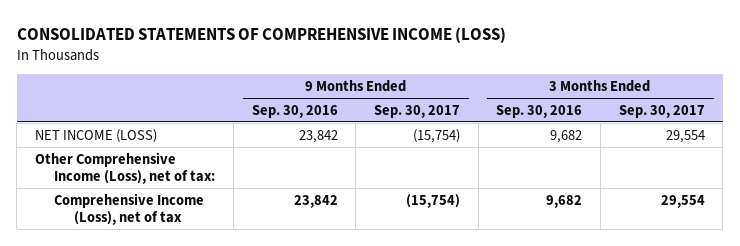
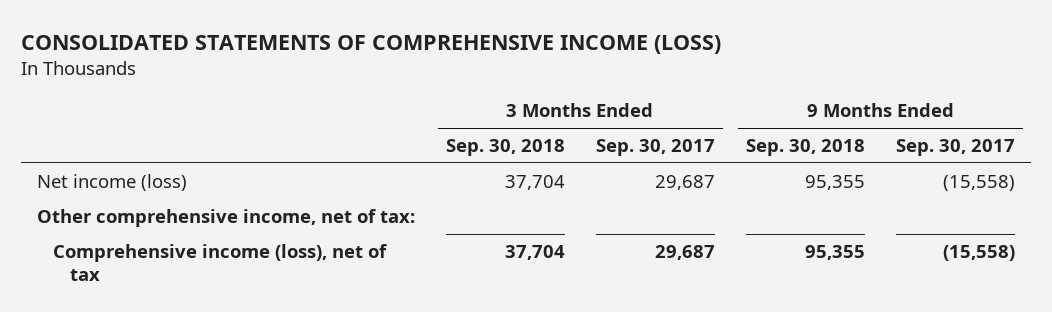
[251,104,338,118] Sep. 30, 2016 -> none
[496,104,583,118] Sep. 30, 2016 -> none
none -> [445,139,565,157] Sep. 30, 2018
none -> [745,139,865,157] Sep. 30, 2018
[34,128,157,143] NET INCOME (LOSS) -> [36,174,187,192] Net income (loss)
[413,128,461,143] (15,754) -> [943,175,1016,192] (15,558)
[665,129,705,143] 29,554 -> [654,175,715,191] 29,687
[34,151,216,185] Other Comprehensive Income (Loss), net of tax: -> [36,209,415,228] Other comprehensive income, net of tax:
[54,192,205,226] Comprehensive Income (Loss), net of tax -> [53,244,388,281] Comprehensive income (loss), net of tax
[406,193,461,208] (15,754) -> [943,245,1016,262] (15,558)
[660,194,705,208] 29,554 -> [654,245,715,261] 29,687

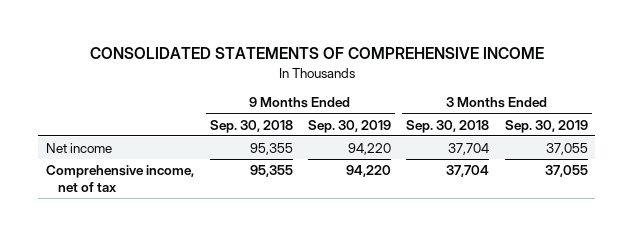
[21,34,722,54] CONSOLIDATED STATEMENTS OF COMPREHENSIVE INCOME (LOSS) -> [89,47,544,60] CONSOLIDATED STATEMENTS OF COMPREHENSIVE INCOME
[595,139,715,157] Sep. 30, 2017 -> none
[896,139,1016,157] Sep. 30, 2017 -> none
none -> [307,119,391,133] Sep. 30, 2019
none -> [504,119,588,133] Sep. 30, 2019
[36,209,415,228] Other comprehensive income, net of tax: -> none
[36,174,187,192] Net income (loss) -> [46,143,113,154] Net income
[53,244,388,281] Comprehensive income (loss), net of tax -> [46,165,195,192] Comprehensive income, net of tax

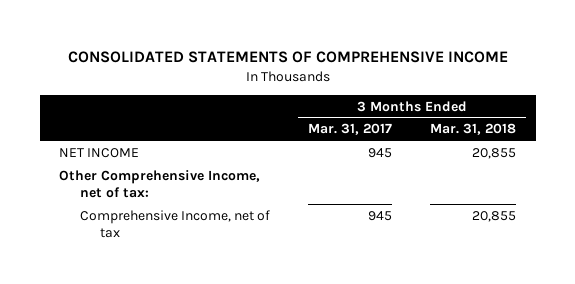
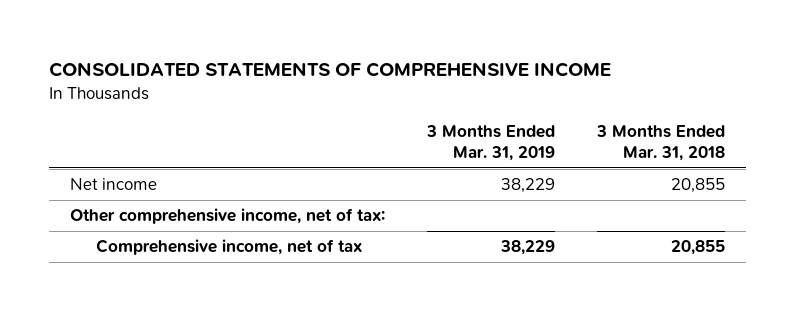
[307,123,392,136] Mar. 31, 2017 -> none
none -> [426,124,556,161] 3 Months Ended Mar. 31, 2019
[59,147,140,158] NET INCOME -> [70,178,158,191] Net income
[59,169,261,199] Other Comprehensive Income, net of tax: -> [70,208,386,225] Other comprehensive income, net of tax:
[79,209,270,239] Comprehensive Income, net of tax -> [95,239,362,256] Comprehensive income, net of tax

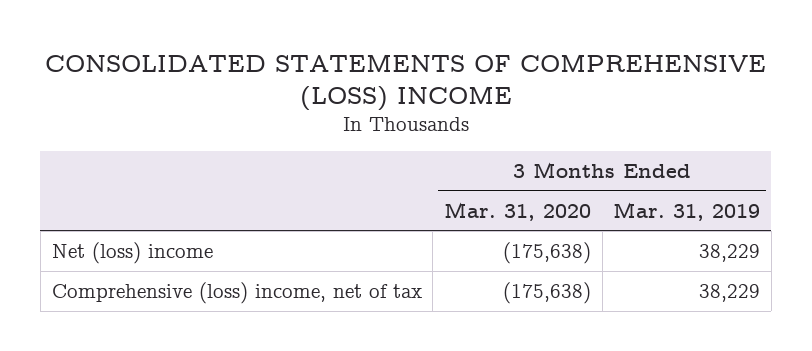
[49,61,612,77] CONSOLIDATED STATEMENTS OF COMPREHENSIVE INCOME -> [44,53,766,111] CONSOLIDATED STATEMENTS OF COMPREHENSIVE (LOSS) INCOME
[595,124,725,161] 3 Months Ended Mar. 31, 2018 -> none
none -> [443,201,591,221] Mar. 31, 2020
[70,208,386,225] Other comprehensive income, net of tax: -> none
[70,178,158,191] Net income -> [51,241,213,264] Net (loss) income
[95,239,362,256] Comprehensive income, net of tax -> [51,281,422,304] Comprehensive (loss) income, net of tax

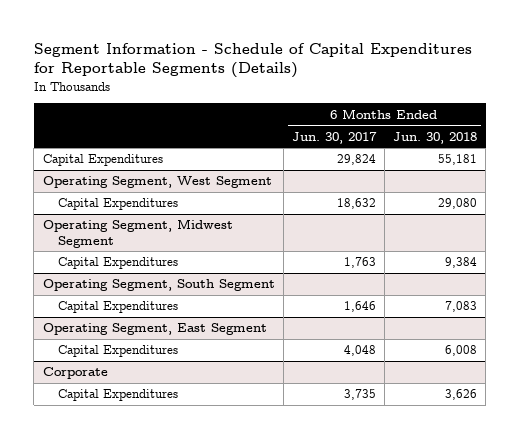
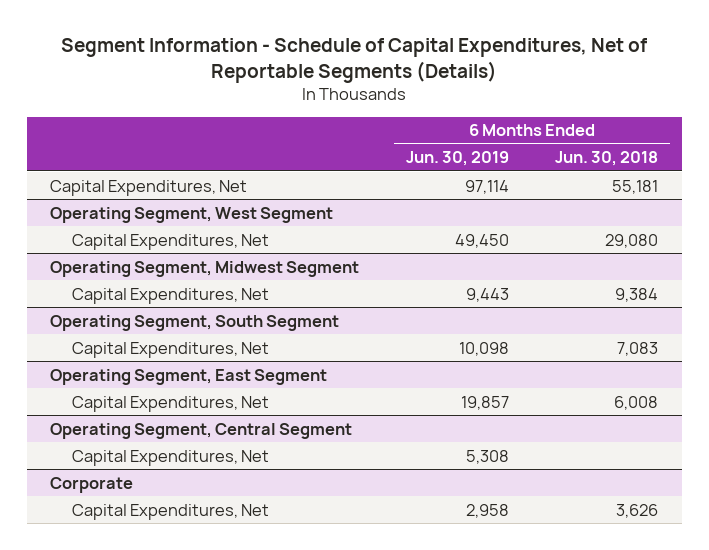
[33,42,472,79] Segment Information - Schedule of Capital Expenditures for Reportable Segments (Details) -> [61,38,648,83] Segment Information - Schedule of Capital Expenditures, Net of Reportable Segments (Details)
[291,131,377,144] Jun. 30, 2017 -> none
none -> [405,151,509,167] Jun. 30, 2019
[42,154,163,167] Capital Expenditures -> [50,179,248,196] Capital Expenditures, Net
[58,198,179,211] Capital Expenditures -> [71,233,269,250] Capital Expenditures, Net
[58,257,179,270] Capital Expenditures -> [71,287,269,304] Capital Expenditures, Net
[58,301,179,314] Capital Expenditures -> [71,341,269,358] Capital Expenditures, Net
[58,345,179,358] Capital Expenditures -> [71,395,269,412] Capital Expenditures, Net
none -> [50,422,353,439] Operating Segment, Central Segment
none -> [71,449,269,466] Capital Expenditures, Net
[58,389,179,402] Capital Expenditures -> [71,503,269,520] Capital Expenditures, Net

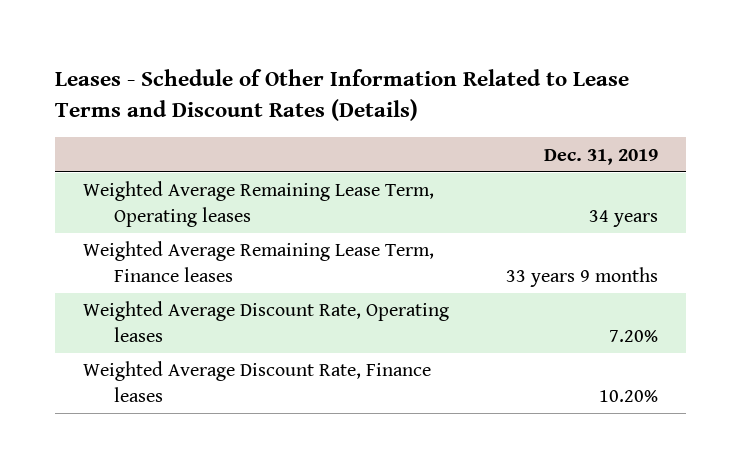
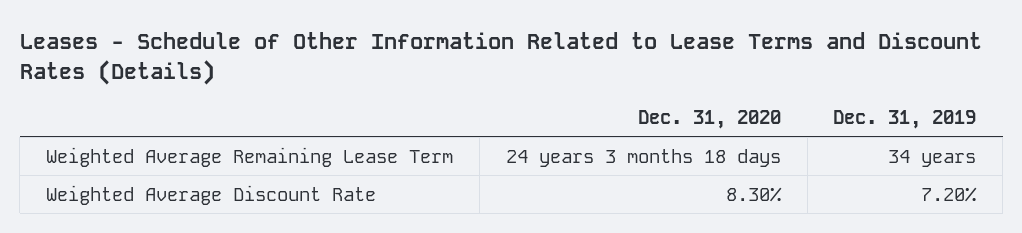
none -> [637,109,781,129] Dec. 31, 2020
[83,241,435,282] Weighted Average Remaining Lease Term, Finance leases -> none
[83,361,432,402] Weighted Average Discount Rate, Finance leases -> none
[83,181,435,227] Weighted Average Remaining Lease Term, Operating leases -> [45,146,453,167] Weighted Average Remaining Lease Term
[83,301,450,342] Weighted Average Discount Rate, Operating leases -> [45,184,376,205] Weighted Average Discount Rate

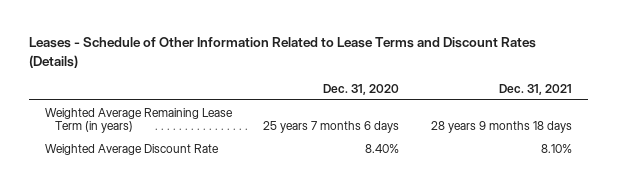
[833,109,977,129] Dec. 31, 2019 -> none
none -> [499,83,573,95] Dec. 31, 2021
[45,146,453,167] Weighted Average Remaining Lease Term -> [44,107,233,134] Weighted Average Remaining Lease Term (in years)
[505,148,781,167] 24 years 3 months 18 days -> [263,121,400,134] 25 years 7 months 6 days
[725,186,782,202] 8.30% -> [365,143,400,153] 8.40%

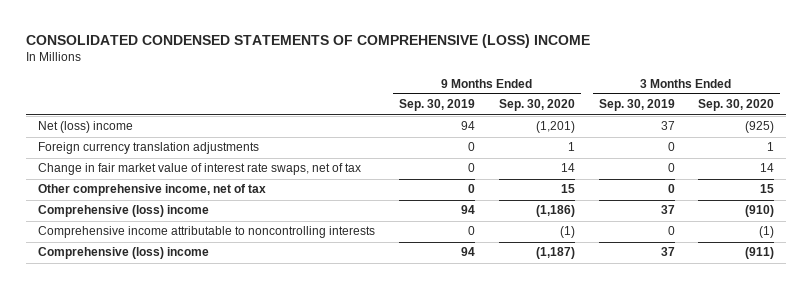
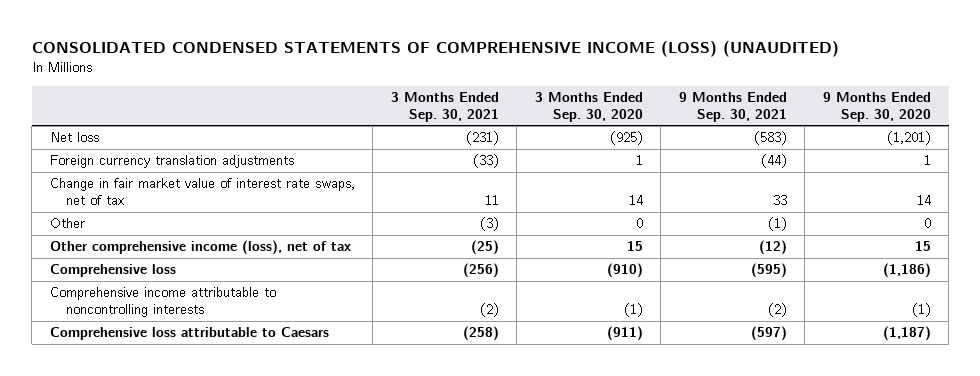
[26,34,591,49] CONSOLIDATED CONDENSED STATEMENTS OF COMPREHENSIVE (LOSS) INCOME -> [31,41,839,58] CONSOLIDATED CONDENSED STATEMENTS OF COMPREHENSIVE INCOME (LOSS) (UNAUDITED)
[398,99,475,112] Sep. 30, 2019 -> none
[598,99,675,112] Sep. 30, 2019 -> none
none -> [390,92,499,122] 3 Months Ended Sep. 30, 2021
none -> [678,92,787,122] 9 Months Ended Sep. 30, 2021
[38,121,134,134] Net (loss) income -> [49,132,99,143] Net loss
none -> [49,218,85,229] Other
[38,184,267,197] Other comprehensive income, net of tax -> [49,240,351,256] Other comprehensive income (loss), net of tax
[38,205,210,218] Comprehensive (loss) income -> [49,264,176,278] Comprehensive loss
[38,247,210,260] Comprehensive (loss) income -> [49,327,329,341] Comprehensive loss attributable to Caesars

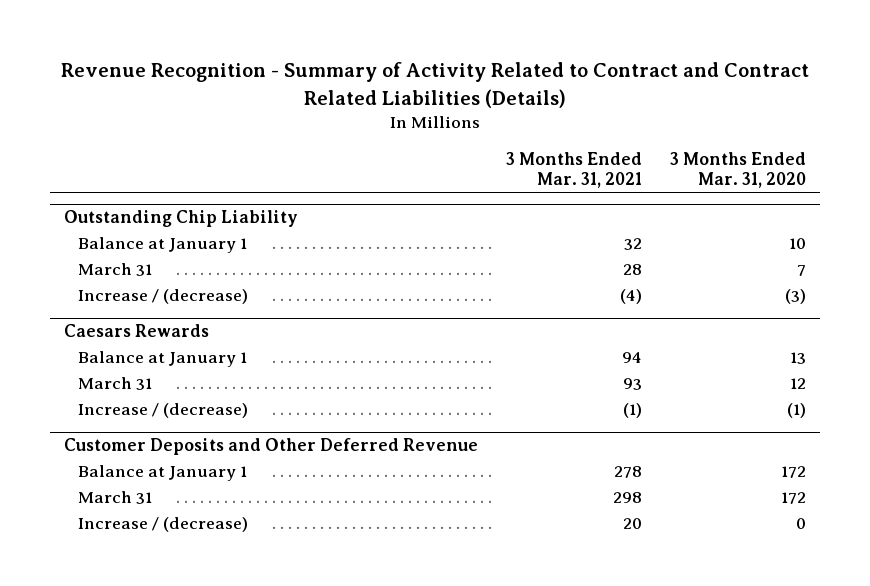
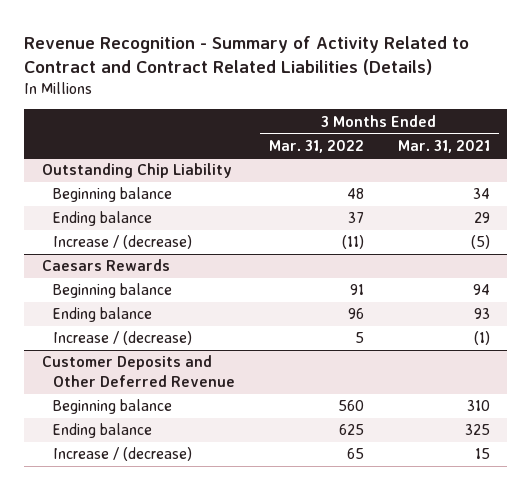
[669,152,806,189] 3 Months Ended Mar. 31, 2020 -> none
none -> [268,139,364,153] Mar. 31, 2022
[77,263,152,277] March 31 -> none
[77,237,247,254] Balance at January 1 -> [52,187,172,203] Beginning balance
[623,238,642,251] 32 -> [473,188,491,200] 34
none -> [52,211,152,227] Ending balance
[619,289,642,305] (4) -> [471,235,491,250] (5)
[77,351,247,368] Balance at January 1 -> [52,283,172,299] Beginning balance
[77,377,152,391] March 31 -> [52,307,152,323] Ending balance
[77,491,152,505] March 31 -> none
[77,465,247,482] Balance at January 1 -> [52,399,172,415] Beginning balance
[613,466,642,479] 278 -> [467,400,491,412] 310
none -> [52,423,152,439] Ending balance
[622,518,642,530] 20 -> [475,448,491,460] 15

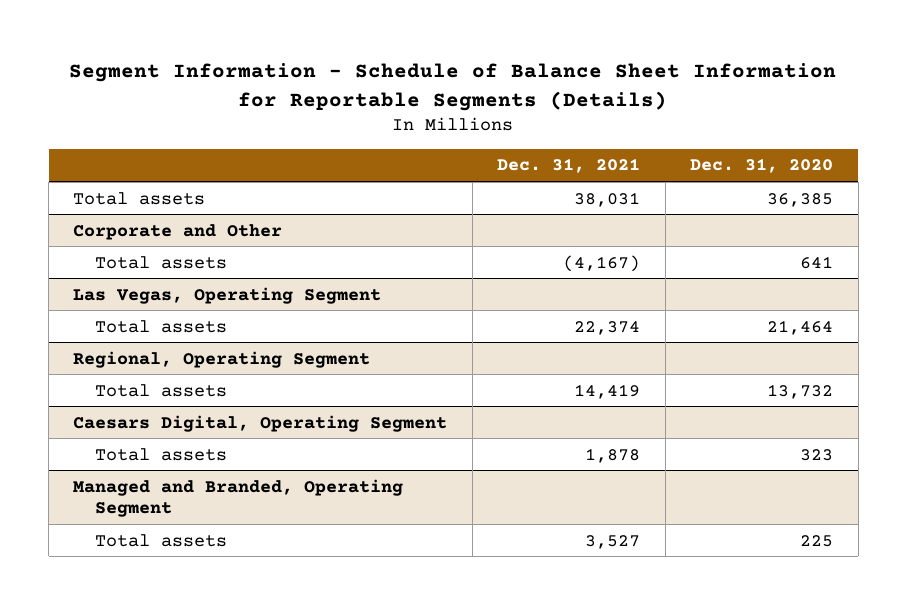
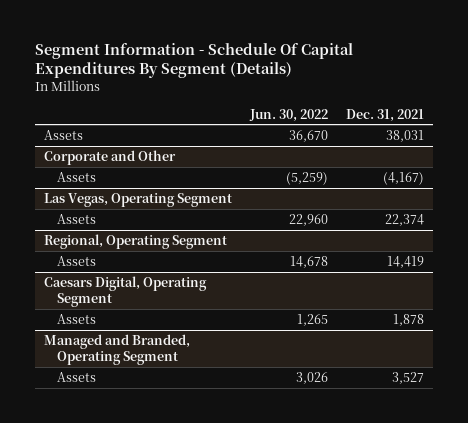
[69,63,837,111] Segment Information - Schedule of Balance Sheet Information for Reportable Segments (Details) -> [35,42,354,79] Segment Information - Schedule Of Capital Expenditures By Segment (Details)
[690,158,834,174] Dec. 31, 2020 -> none
none -> [248,108,328,122] Jun. 30, 2022
[73,191,206,205] Total assets -> [43,129,83,140] Assets
[95,255,228,269] Total assets -> [57,171,97,182] Assets
[95,319,228,333] Total assets -> [57,213,97,224] Assets
[95,383,228,397] Total assets -> [57,255,97,266] Assets
[95,447,228,461] Total assets -> [57,313,97,324] Assets
[95,533,228,547] Total assets -> [57,371,97,382] Assets

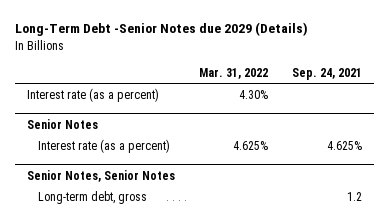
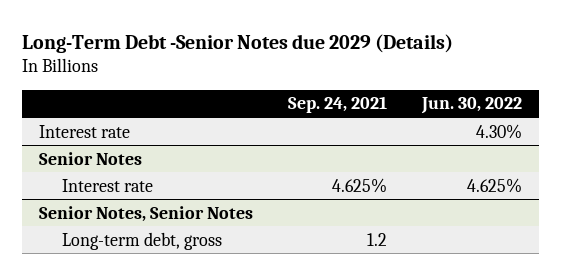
[198,67,268,79] Mar. 31, 2022 -> none
none -> [420,97,522,115] Jun. 30, 2022
[26,88,159,103] Interest rate (as a percent) -> [39,124,131,138] Interest rate
[38,139,171,154] Interest rate (as a percent) -> [62,178,154,192] Interest rate

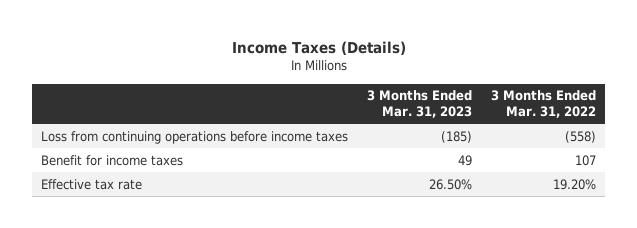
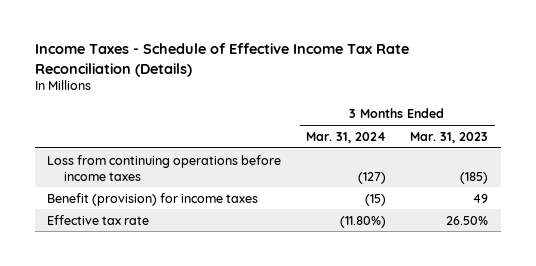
[231,40,406,55] Income Taxes (Details) -> [34,43,409,77] Income Taxes - Schedule of Effective Income Tax Rate Reconciliation (Details)
[490,90,596,119] 3 Months Ended Mar. 31, 2022 -> none
none -> [305,131,386,143] Mar. 31, 2024
[41,154,184,166] Benefit for income taxes -> [47,192,259,206] Benefit (provision) for income taxes

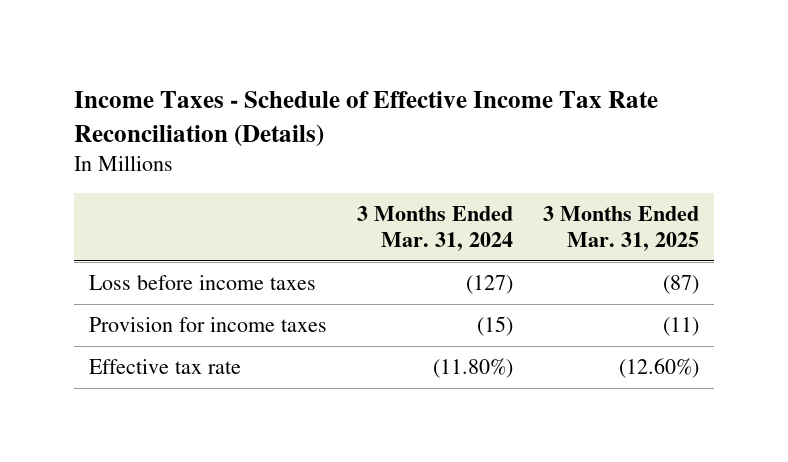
[410,131,489,143] Mar. 31, 2023 -> none
none -> [542,206,699,252] 3 Months Ended Mar. 31, 2025
[47,154,282,181] Loss from continuing operations before income taxes -> [89,275,317,291] Loss before income taxes
[47,192,259,206] Benefit (provision) for income taxes -> [89,317,328,333] Provision for income taxes

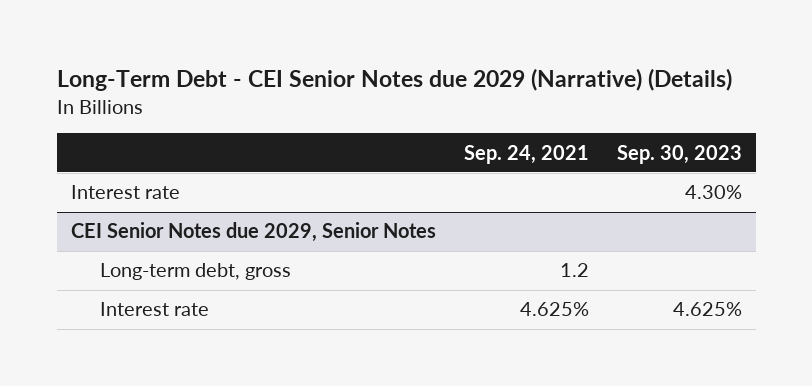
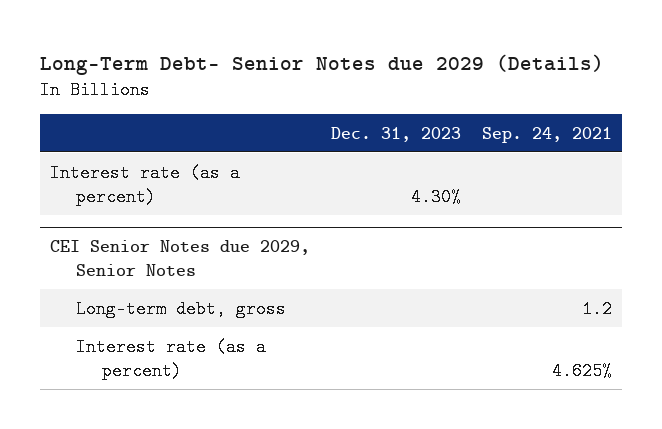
[56,68,732,92] Long-Term Debt - CEI Senior Notes due 2029 (Narrative) (Details) -> [40,53,605,75] Long-Term Debt- Senior Notes due 2029 (Details)
[616,144,742,164] Sep. 30, 2023 -> none
none -> [331,126,462,142] Dec. 31, 2023
[70,185,180,200] Interest rate -> [50,163,241,206] Interest rate (as a percent)
[100,302,210,317] Interest rate -> [76,337,267,380] Interest rate (as a percent)

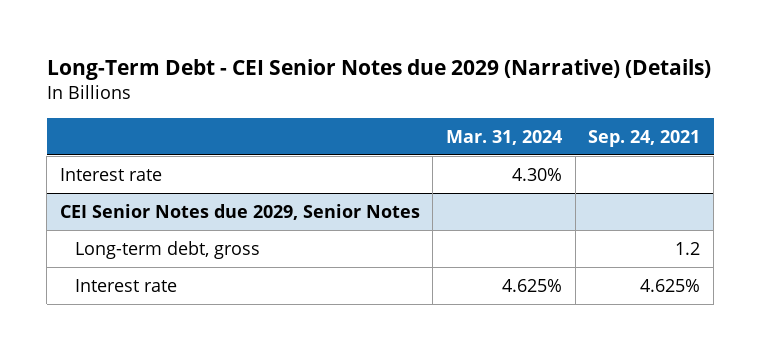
[40,53,605,75] Long-Term Debt- Senior Notes due 2029 (Details) -> [46,58,711,80] Long-Term Debt - CEI Senior Notes due 2029 (Narrative) (Details)
[331,126,462,142] Dec. 31, 2023 -> none
none -> [446,129,563,145] Mar. 31, 2024
[50,163,241,206] Interest rate (as a percent) -> [59,167,162,181] Interest rate
[76,337,267,380] Interest rate (as a percent) -> [75,278,178,292] Interest rate

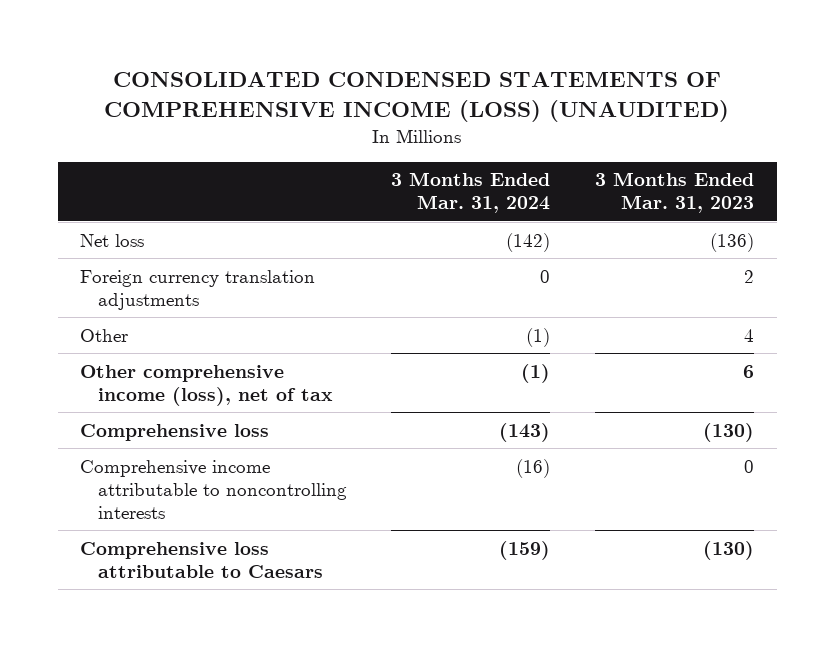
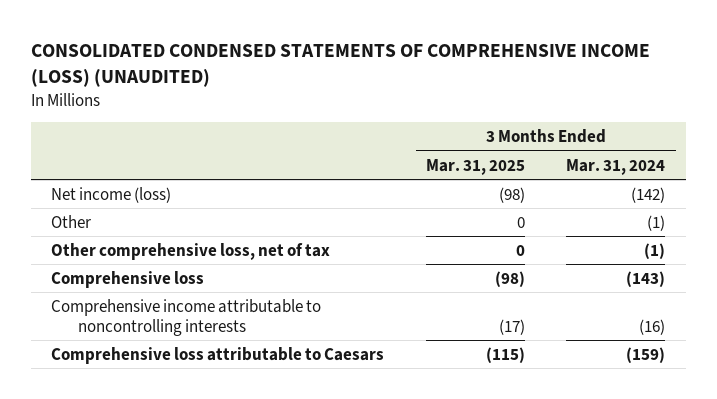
[595,172,755,214] 3 Months Ended Mar. 31, 2023 -> none
none -> [425,158,525,175] Mar. 31, 2025
[80,269,316,310] Foreign currency translation adjustments -> none
[80,233,145,247] Net loss -> [51,186,172,203] Net income (loss)
[80,364,333,406] Other comprehensive income (loss), net of tax -> [51,242,331,260] Other comprehensive loss, net of tax

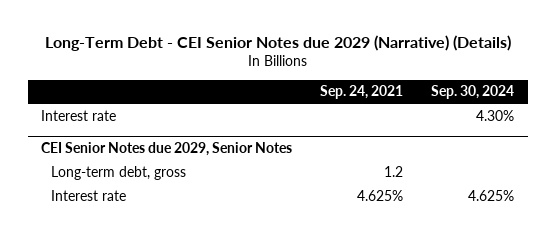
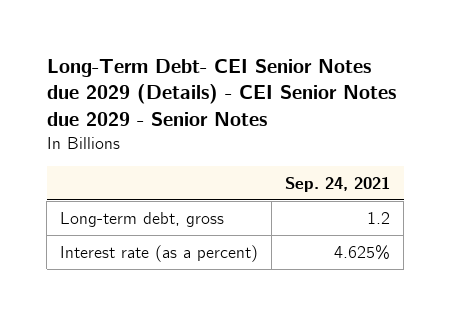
[44,35,511,52] Long-Term Debt - CEI Senior Notes due 2029 (Narrative) (Details) -> [46,59,396,126] Long-Term Debt- CEI Senior Notes due 2029 (Details) - CEI Senior Notes due 2029 - Senior Notes
[430,85,514,100] Sep. 30, 2024 -> none
[41,109,117,121] Interest rate -> none
[41,141,293,156] CEI Senior Notes due 2029, Senior Notes -> none
[51,189,127,201] Interest rate -> [60,244,259,262] Interest rate (as a percent)

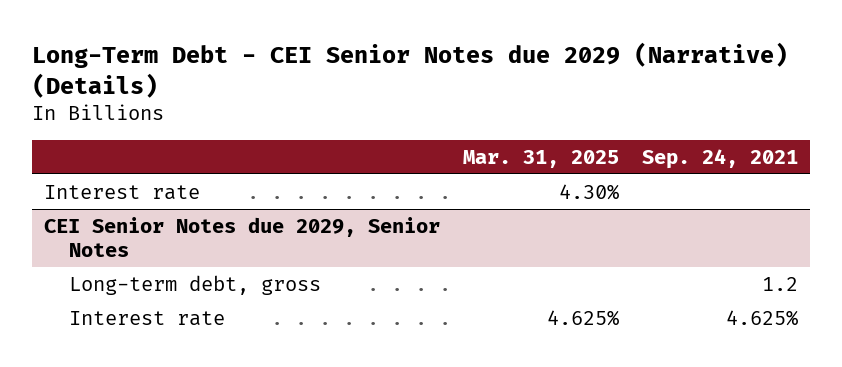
[46,59,396,126] Long-Term Debt- CEI Senior Notes due 2029 (Details) - CEI Senior Notes due 2029 - Senior Notes -> [31,41,788,98] Long-Term Debt - CEI Senior Notes due 2029 (Narrative) (Details)
none -> [463,150,620,169] Mar. 31, 2025
none -> [43,184,200,200] Interest rate
none -> [43,216,440,257] CEI Senior Notes due 2029, Senior Notes
[60,244,259,262] Interest rate (as a percent) -> [68,310,225,326] Interest rate

